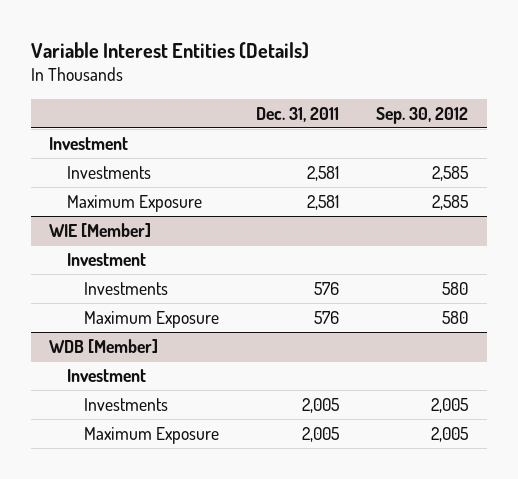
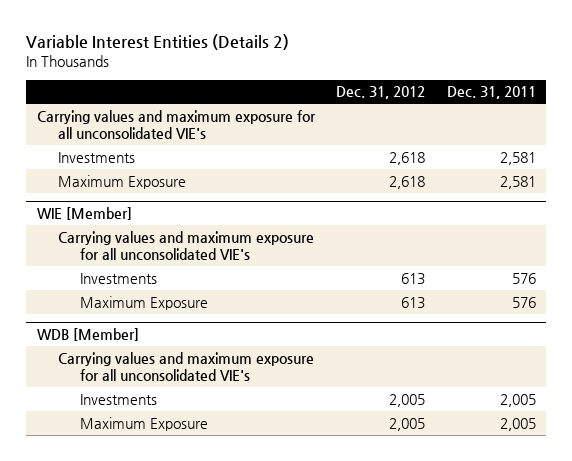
[30,41,309,59] Variable Interest Entities (Details) -> [25,34,289,51] Variable Interest Entities (Details 2)
[376,106,469,124] Sep. 30, 2012 -> none
none -> [336,86,426,100] Dec. 31, 2012
[49,136,129,150] Investment -> [36,109,316,139] Carrying values and maximum exposure for all unconsolidated VIE's
[66,252,146,266] Investment -> [58,230,315,260] Carrying values and maximum exposure for all unconsolidated VIE's
[66,368,146,382] Investment -> [58,351,315,381] Carrying values and maximum exposure for all unconsolidated VIE's

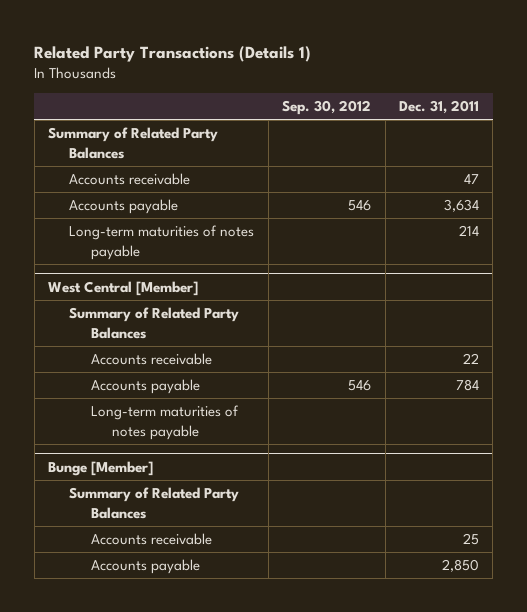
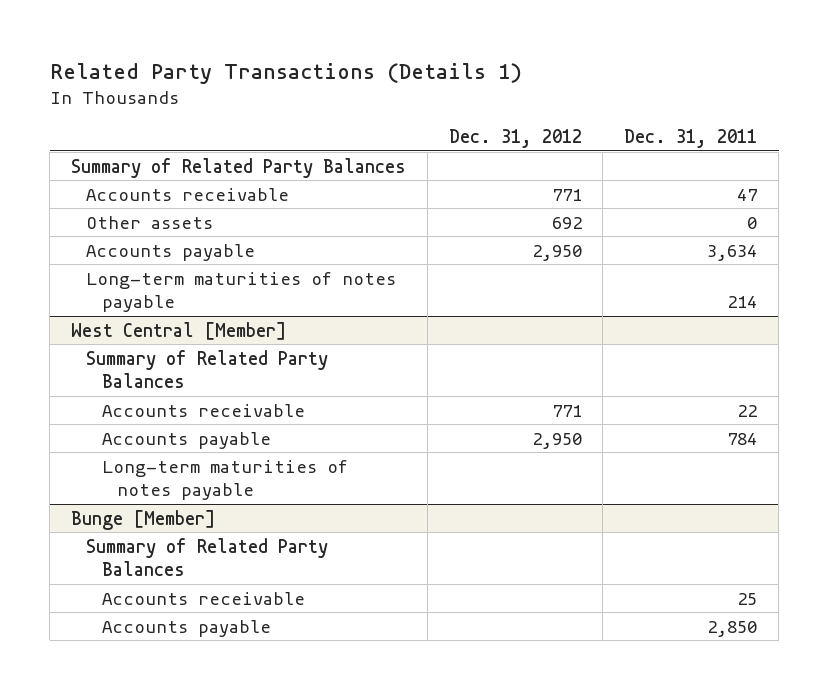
[282,99,372,115] Sep. 30, 2012 -> none
none -> [448,129,582,149] Dec. 31, 2012
none -> [86,215,214,229] Other assets

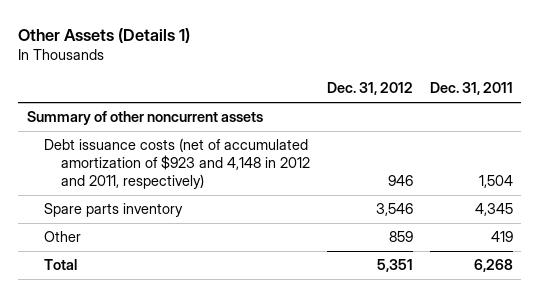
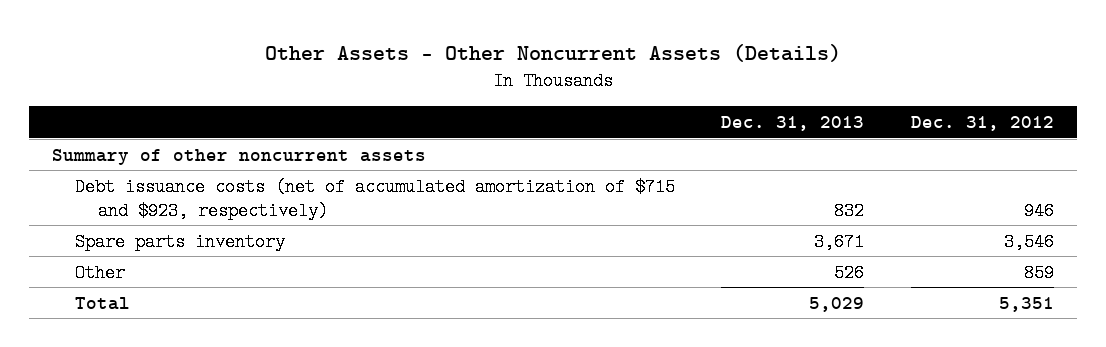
[18,27,191,43] Other Assets (Details 1) -> [264,43,841,62] Other Assets - Other Noncurrent Assets (Details)
[429,82,513,96] Dec. 31, 2011 -> none
none -> [721,116,865,132] Dec. 31, 2013
[43,138,311,189] Debt issuance costs (net of accumulated amortization of $923 and 4,148 in 2012 and 2011, respectively) -> [75,177,676,220] Debt issuance costs (net of accumulated amortization of $715 and $923, respectively)

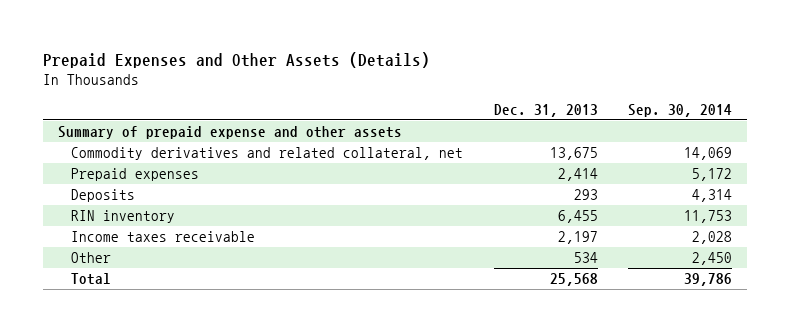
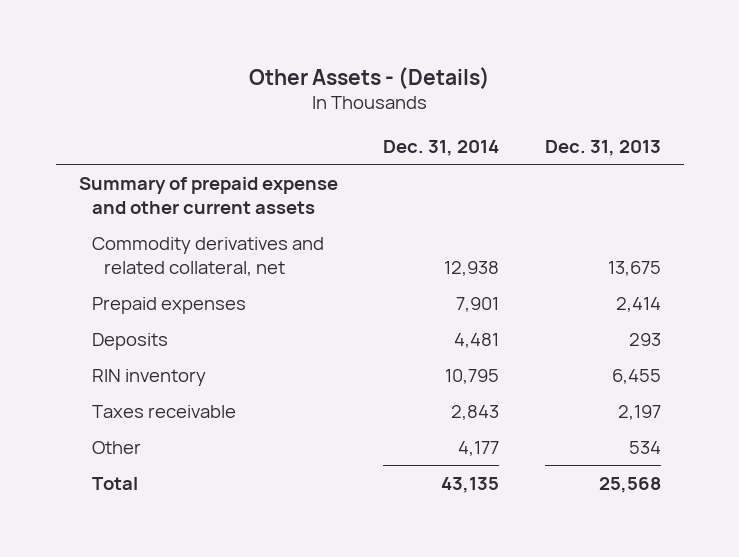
[42,51,430,68] Prepaid Expenses and Other Assets (Details) -> [248,66,490,89] Other Assets - (Details)
[627,103,732,117] Sep. 30, 2014 -> none
none -> [383,139,500,156] Dec. 31, 2014
[57,126,402,140] Summary of prepaid expense and other assets -> [78,176,338,214] Summary of prepaid expense and other current assets
[71,231,256,243] Income taxes receivable -> [91,404,236,418] Taxes receivable

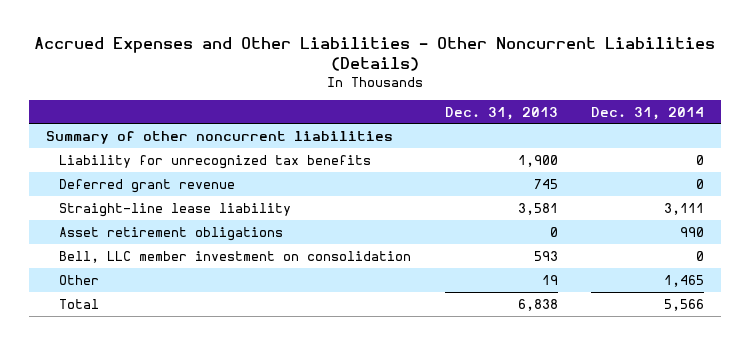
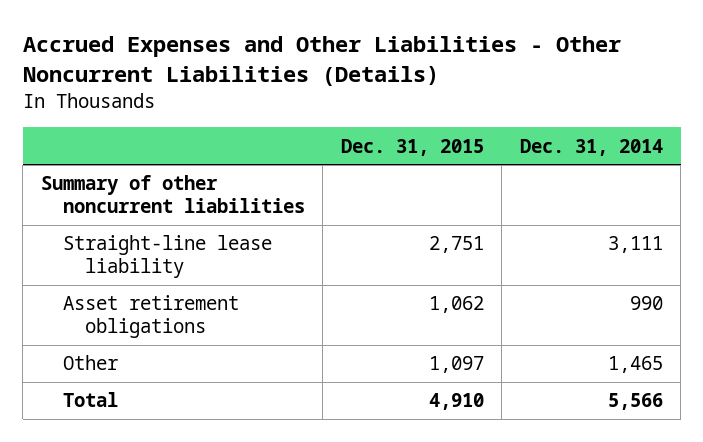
[444,106,558,120] Dec. 31, 2013 -> none
none -> [340,138,484,156] Dec. 31, 2015
[59,154,372,169] Liability for unrecognized tax benefits -> none
[59,178,236,193] Deferred grant revenue -> none
[59,250,412,263] Bell, LLC member investment on consolidation -> none

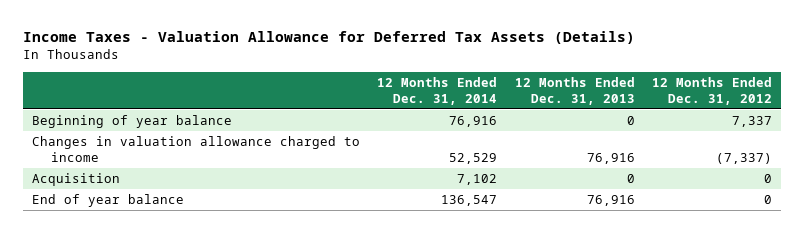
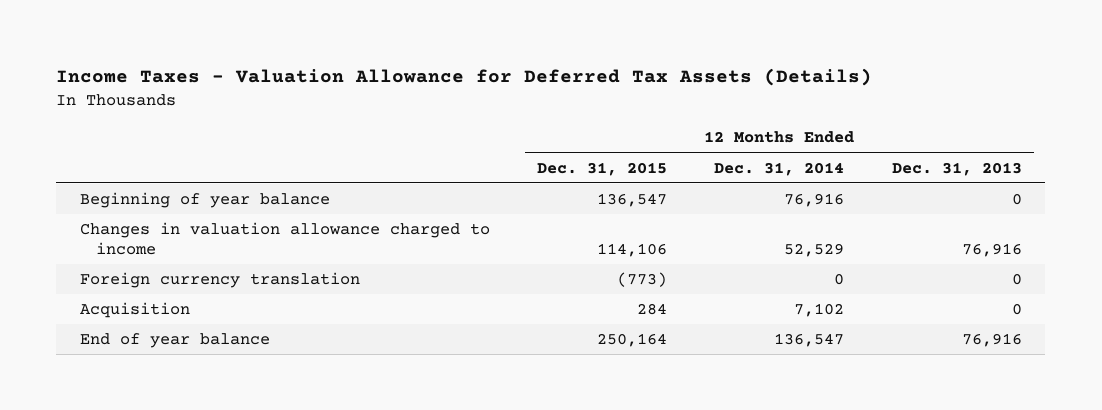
[652,76,773,105] 12 Months Ended Dec. 31, 2012 -> none
none -> [537,161,668,176] Dec. 31, 2015
none -> [79,272,360,289] Foreign currency translation

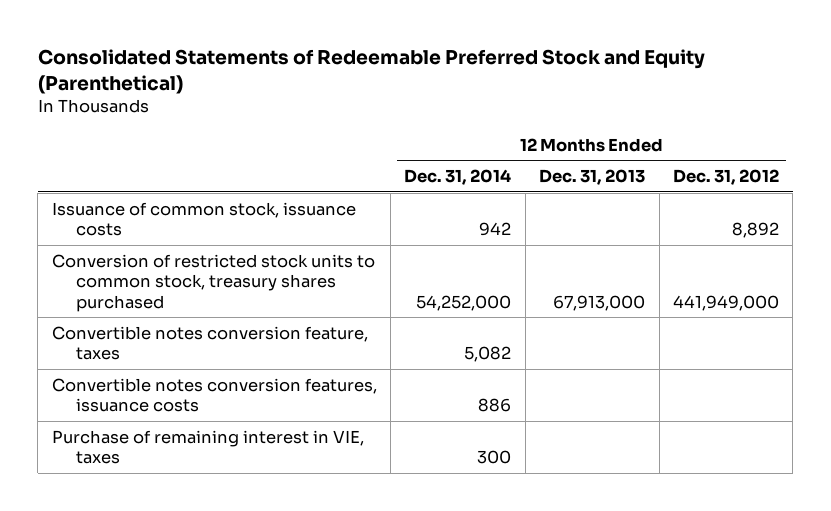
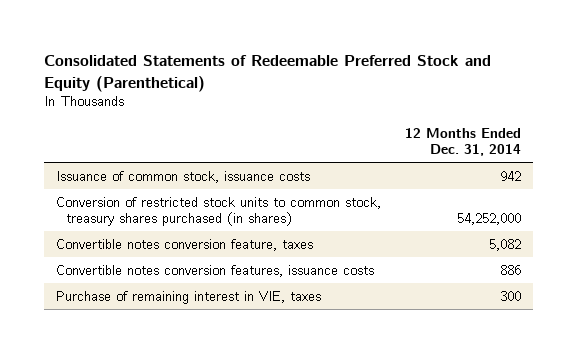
[539,169,646,186] Dec. 31, 2013 -> none
[672,169,779,186] Dec. 31, 2012 -> none
[51,253,375,312] Conversion of restricted stock units to common stock, treasury shares purchased -> [56,196,382,226] Conversion of restricted stock units to common stock, treasury shares purchased (in shares)

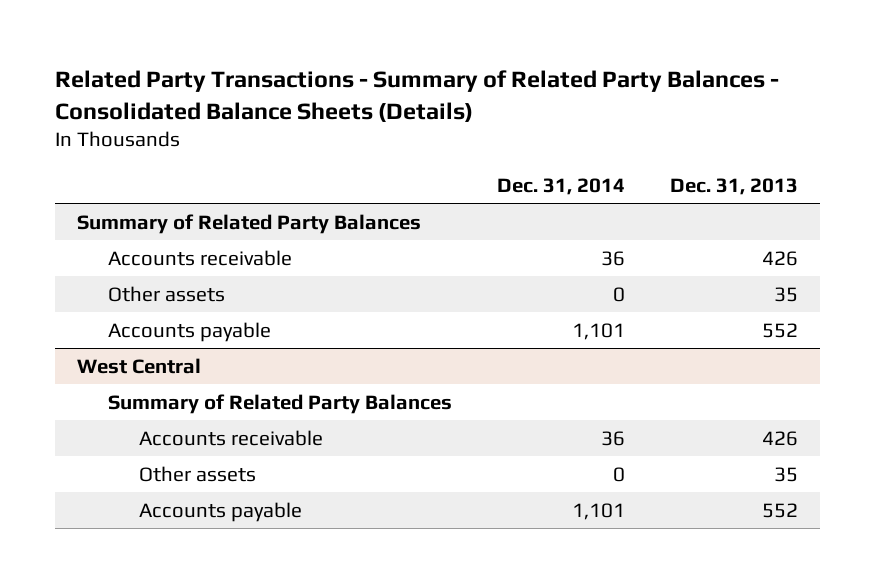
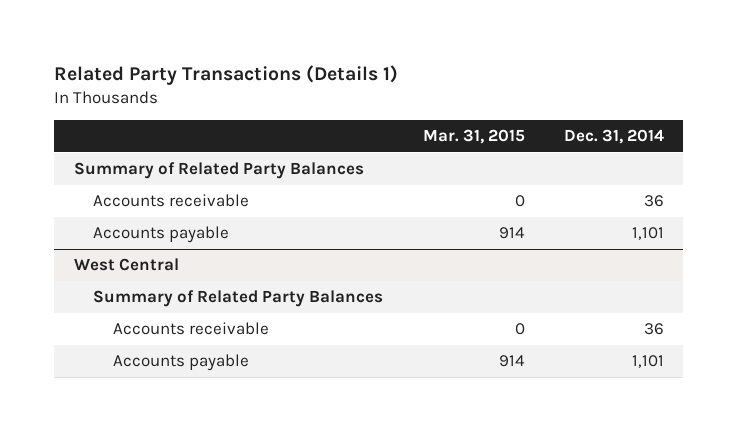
[54,69,779,122] Related Party Transactions - Summary of Related Party Balances - Consolidated Balance Sheets (Details) -> [54,65,399,86] Related Party Transactions (Details 1)
[669,177,798,195] Dec. 31, 2013 -> none
none -> [422,129,525,145] Mar. 31, 2015
[108,285,226,302] Other assets -> none
[139,465,257,482] Other assets -> none

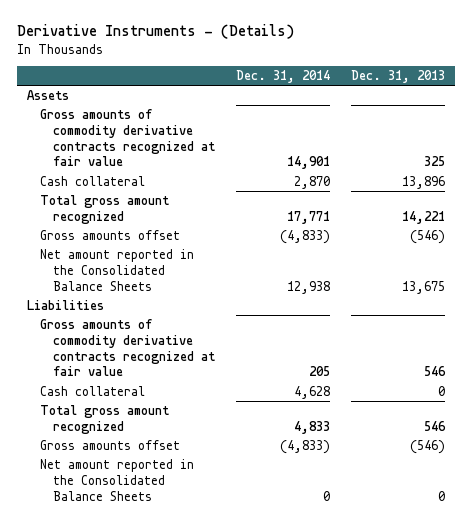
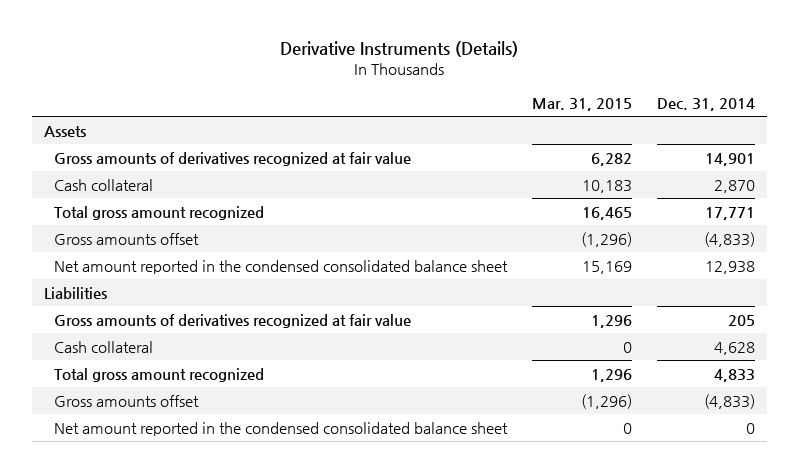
[16,24,294,40] Derivative Instruments - (Details) -> [280,41,519,58] Derivative Instruments (Details)
[350,70,445,84] Dec. 31, 2013 -> none
none -> [531,97,632,111] Mar. 31, 2015
[40,108,216,167] Gross amounts of commodity derivative contracts recognized at fair value -> [54,151,412,166] Gross amounts of derivatives recognized at fair value
[40,248,195,291] Net amount reported in the Consolidated Balance Sheets -> [54,259,509,274] Net amount reported in the condensed consolidated balance sheet
[40,318,216,377] Gross amounts of commodity derivative contracts recognized at fair value -> [54,313,412,328] Gross amounts of derivatives recognized at fair value
[40,458,195,501] Net amount reported in the Consolidated Balance Sheets -> [54,421,509,436] Net amount reported in the condensed consolidated balance sheet

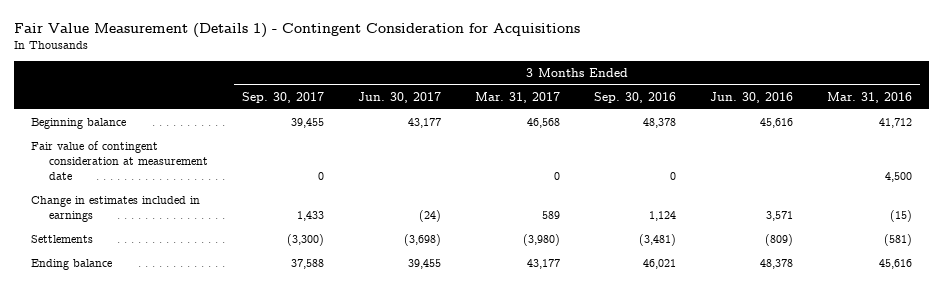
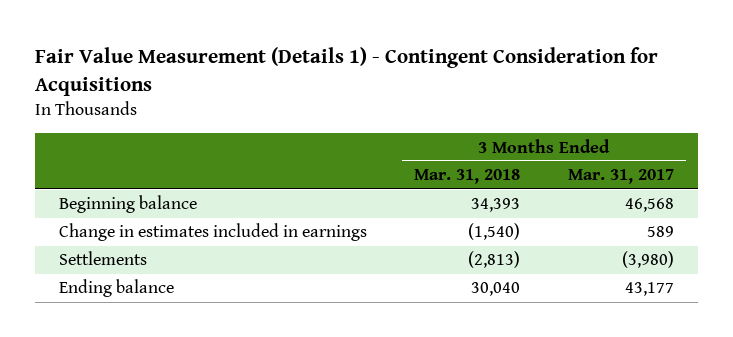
[242,91,325,103] Sep. 30, 2017 -> none
[358,91,442,103] Jun. 30, 2017 -> none
[594,91,677,103] Sep. 30, 2016 -> none
[710,91,794,103] Jun. 30, 2016 -> none
[826,91,912,103] Mar. 31, 2016 -> none
none -> [414,169,521,185] Mar. 31, 2018
[31,140,209,180] Fair value of contingent consideration at measurement date -> none

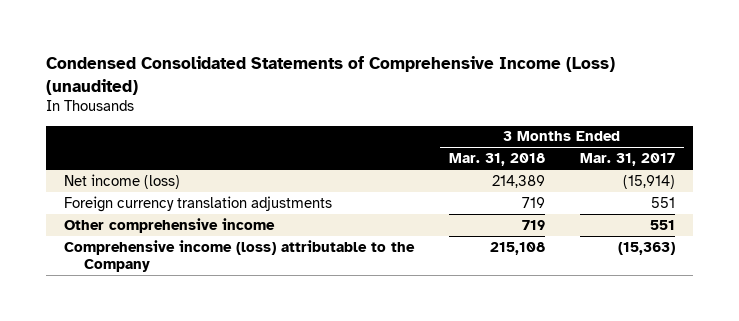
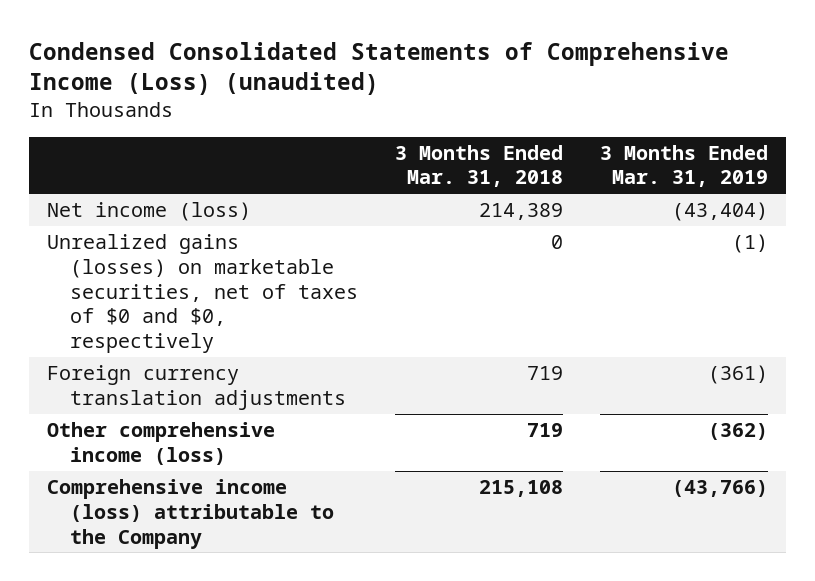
[580,153,676,167] Mar. 31, 2017 -> none
none -> [599,144,768,188] 3 Months Ended Mar. 31, 2019
none -> [47,234,358,353] Unrealized gains (losses) on marketable securities, net of taxes of $0 and $0, respectively
[63,217,275,233] Other comprehensive income -> [47,422,276,465] Other comprehensive income (loss)

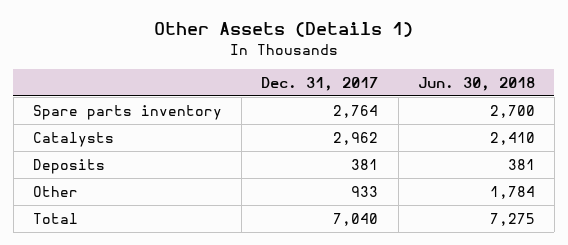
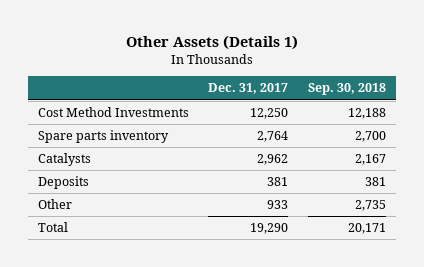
[417,76,535,91] Jun. 30, 2018 -> none
none -> [308,83,387,96] Sep. 30, 2018
none -> [37,107,189,118] Cost Method Investments
[333,212,379,226] 7,040 -> [250,223,289,235] 19,290

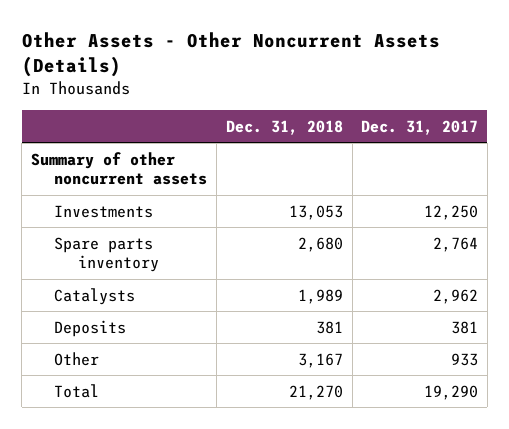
[125,34,298,50] Other Assets (Details 1) -> [21,31,440,77] Other Assets - Other Noncurrent Assets (Details)
[308,83,387,96] Sep. 30, 2018 -> none
none -> [225,119,343,135] Dec. 31, 2018
none -> [30,151,208,186] Summary of other noncurrent assets
[37,107,189,118] Cost Method Investments -> [54,204,154,218] Investments

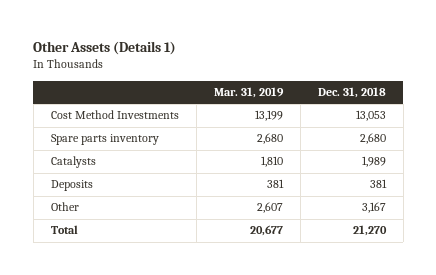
[21,31,440,77] Other Assets - Other Noncurrent Assets (Details) -> [33,41,177,56] Other Assets (Details 1)
[361,119,479,135] Dec. 31, 2017 -> none
none -> [213,87,284,99] Mar. 31, 2019
[30,151,208,186] Summary of other noncurrent assets -> none
[54,204,154,218] Investments -> [50,110,179,120] Cost Method Investments

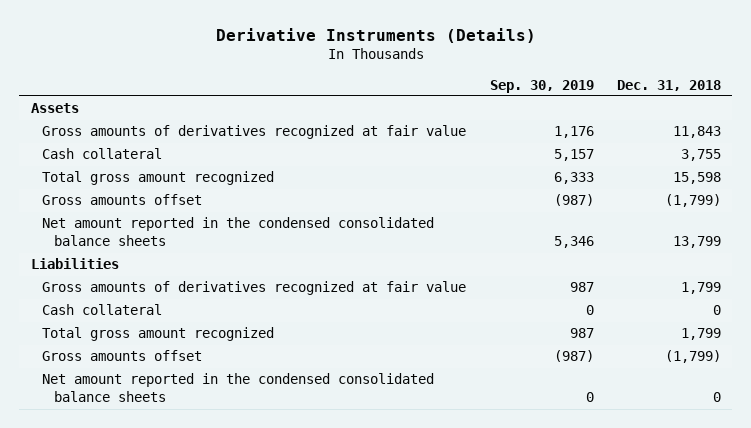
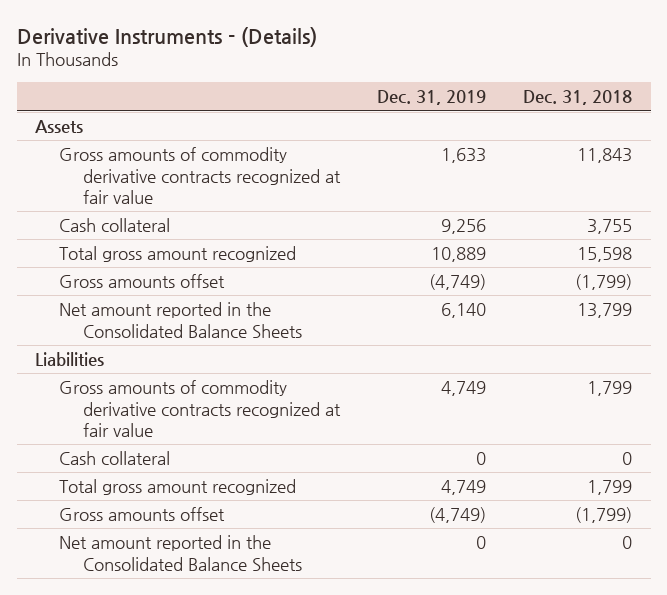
[215,27,536,43] Derivative Instruments (Details) -> [16,26,317,47] Derivative Instruments - (Details)
[489,79,594,93] Sep. 30, 2019 -> none
none -> [376,90,486,106] Dec. 31, 2019
[42,125,467,140] Gross amounts of derivatives recognized at fair value -> [58,146,341,205] Gross amounts of commodity derivative contracts recognized at fair value
[42,217,435,247] Net amount reported in the condensed consolidated balance sheets -> [58,301,302,338] Net amount reported in the Consolidated Balance Sheets
[42,281,467,296] Gross amounts of derivatives recognized at fair value -> [58,379,341,438] Gross amounts of commodity derivative contracts recognized at fair value
[42,373,435,403] Net amount reported in the condensed consolidated balance sheets -> [58,534,302,571] Net amount reported in the Consolidated Balance Sheets

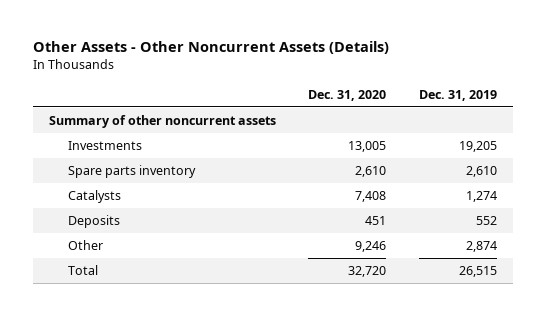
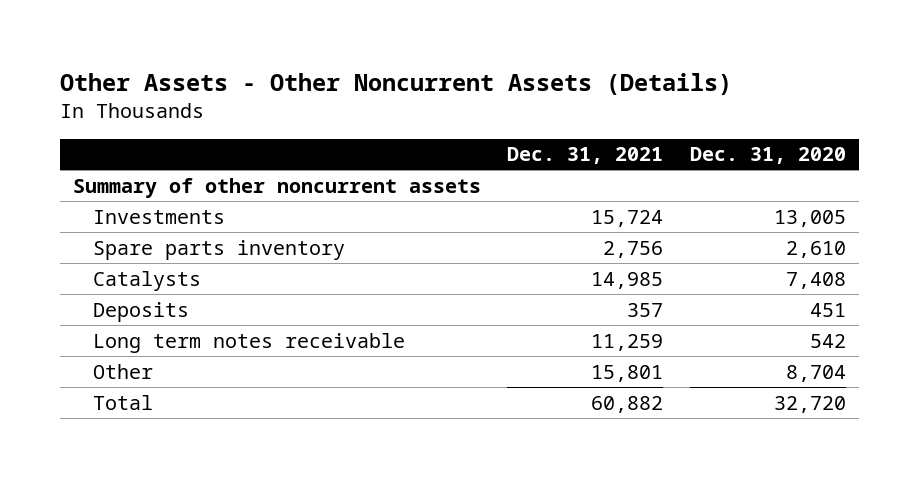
[418,89,497,101] Dec. 31, 2019 -> none
none -> [507,147,664,165] Dec. 31, 2021
none -> [92,332,405,353] Long term notes receivable
[355,241,387,253] 9,246 -> [785,364,846,382] 8,704

